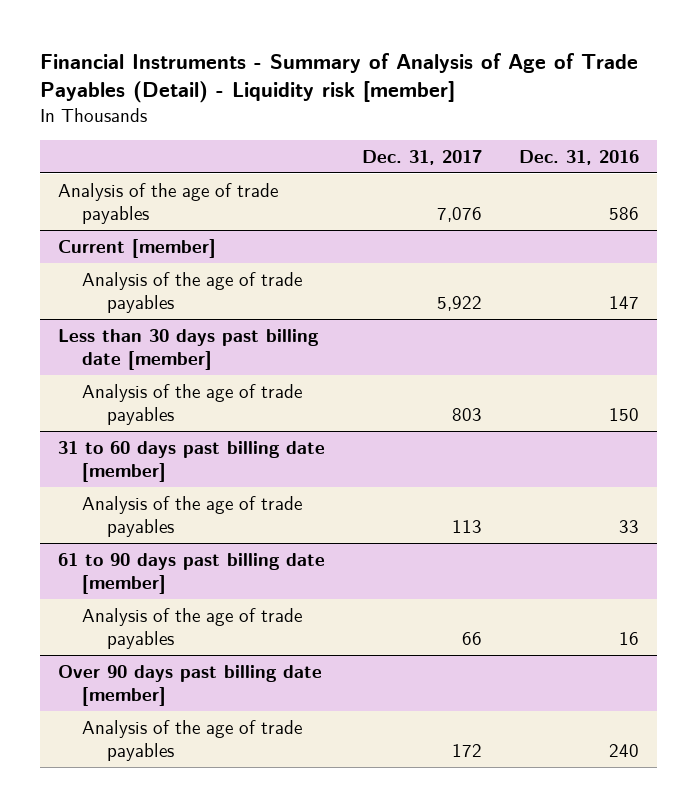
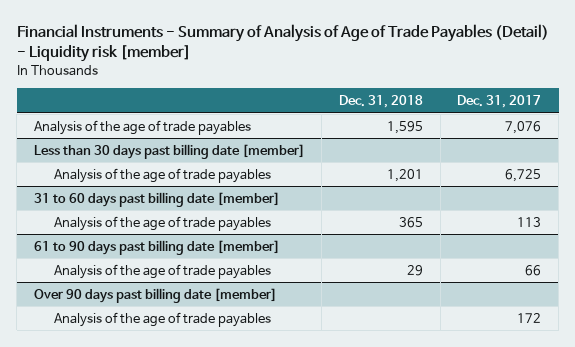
[518,150,639,166] Dec. 31, 2016 -> none
none -> [339,95,424,109] Dec. 31, 2018
[58,238,217,258] Current [member] -> none
[82,271,303,314] Analysis of the age of trade payables -> none
[452,408,483,422] 803 -> [505,168,542,182] 6,725

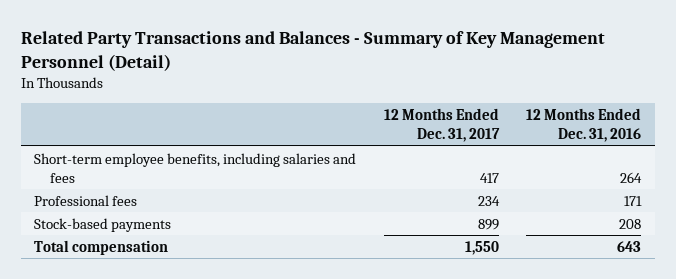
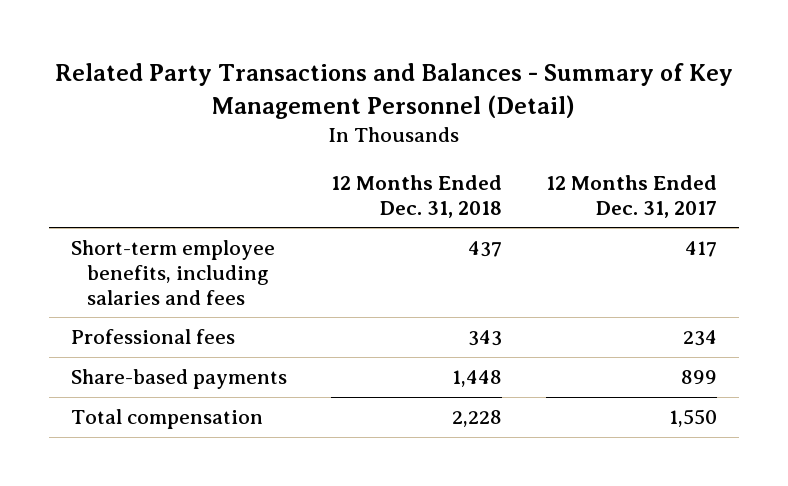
[526,108,642,143] 12 Months Ended Dec. 31, 2016 -> none
none -> [330,174,502,218] 12 Months Ended Dec. 31, 2018
[34,217,172,232] Stock-based payments -> [70,368,287,389] Share-based payments

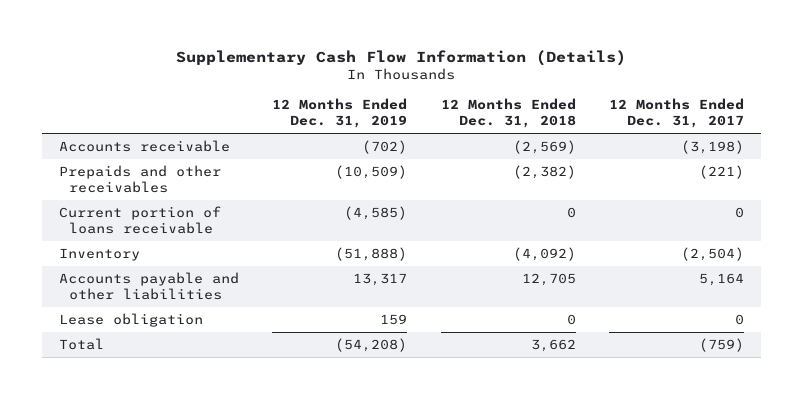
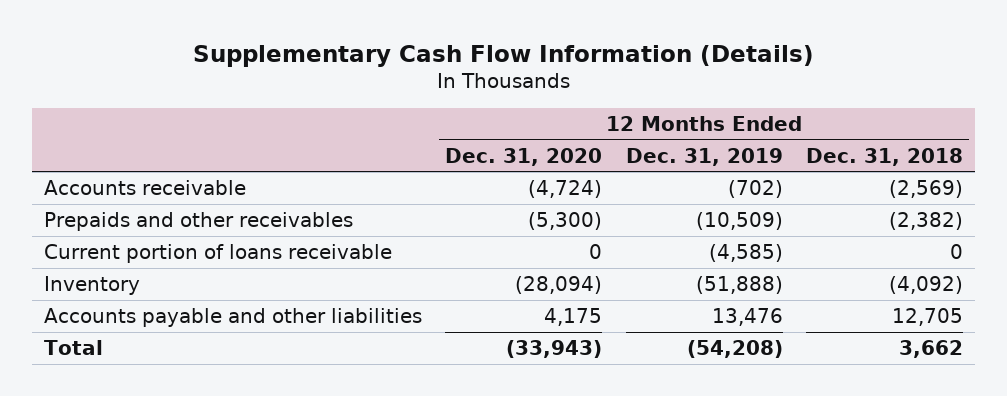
[609,97,745,129] 12 Months Ended Dec. 31, 2017 -> none
none -> [445,147,603,166] Dec. 31, 2020
[58,312,203,327] Lease obligation -> none
[353,272,408,286] 13,317 -> [711,307,783,326] 13,476

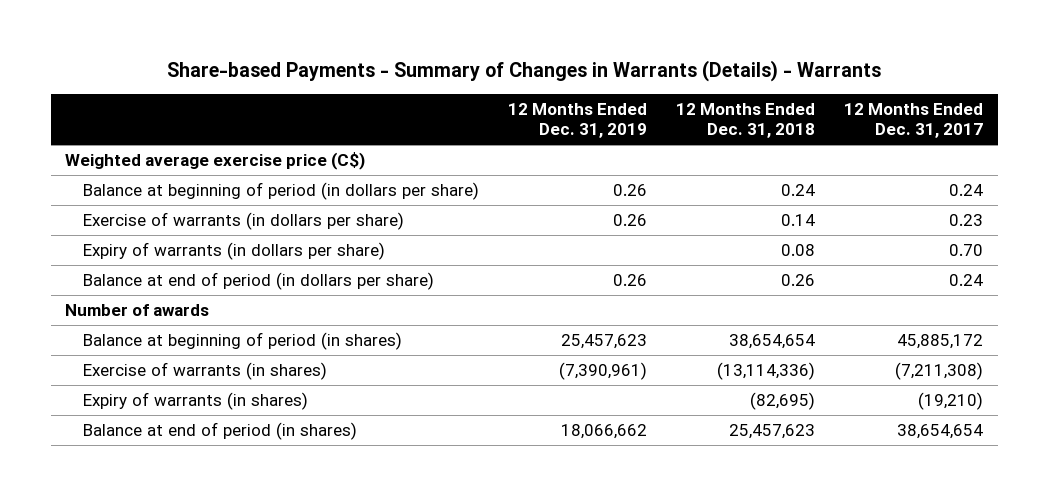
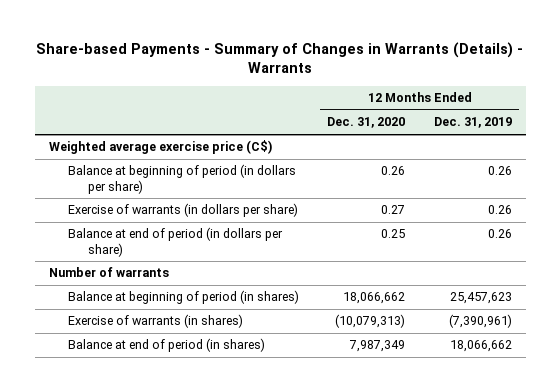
[676,102,816,139] 12 Months Ended Dec. 31, 2018 -> none
[844,102,984,139] 12 Months Ended Dec. 31, 2017 -> none
none -> [327,117,406,129] Dec. 31, 2020
[82,241,385,260] Expiry of warrants (in dollars per share) -> none
[65,303,210,316] Number of awards -> [48,267,169,278] Number of warrants
[82,391,308,410] Expiry of warrants (in shares) -> none

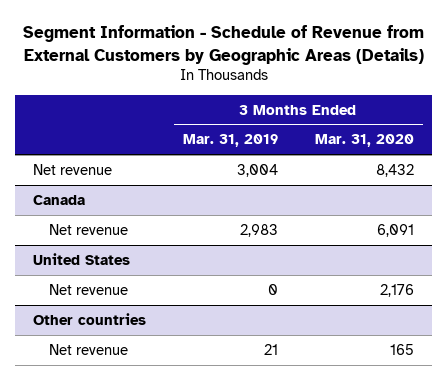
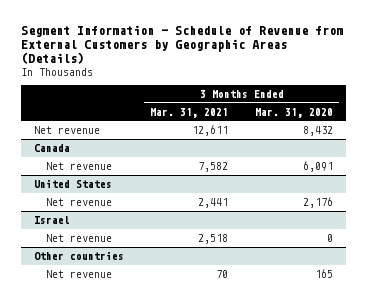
[183,134,279,148] Mar. 31, 2019 -> none
none -> [150,107,229,118] Mar. 31, 2021
none -> [34,216,71,225] Israel
none -> [46,234,113,243] Net revenue

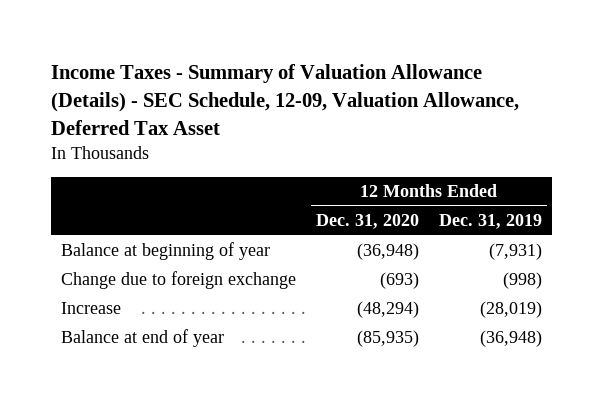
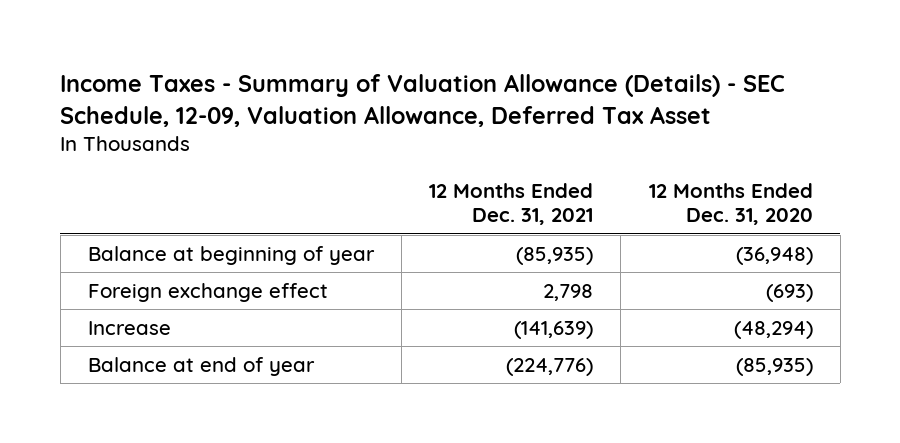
[439,214,543,230] Dec. 31, 2019 -> none
none -> [429,182,594,226] 12 Months Ended Dec. 31, 2021
[61,271,297,290] Change due to foreign exchange -> [87,282,328,302] Foreign exchange effect

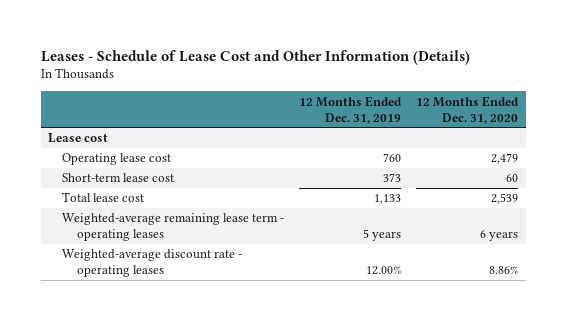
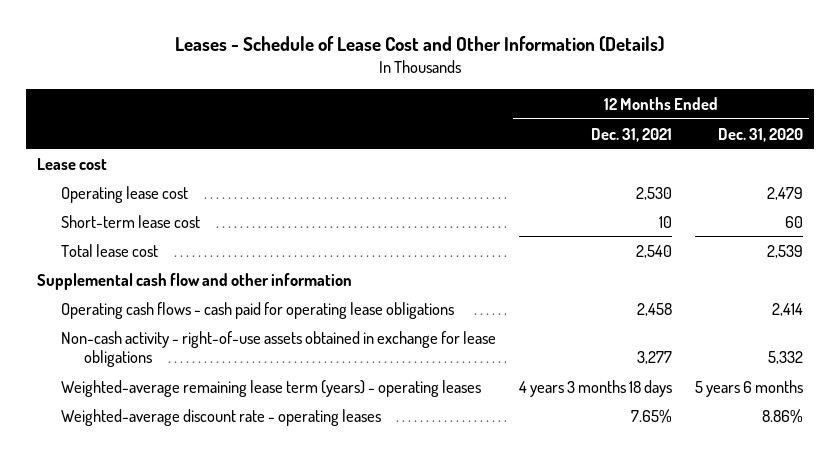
[299,95,403,124] 12 Months Ended Dec. 31, 2019 -> none
none -> [590,127,672,142] Dec. 31, 2021
none -> [37,272,353,290] Supplemental cash flow and other information
none -> [60,301,454,319] Operating cash flows - cash paid for operating lease obligations
none -> [60,330,496,368] Non-cash activity - right-of-use assets obtained in exchange for lease obligations
[62,213,285,242] Weighted-average remaining lease term - operating leases -> [60,379,481,397] Weighted-average remaining lease term (years) - operating leases
[480,230,519,242] 6 years -> [694,379,803,397] 5 years 6 months

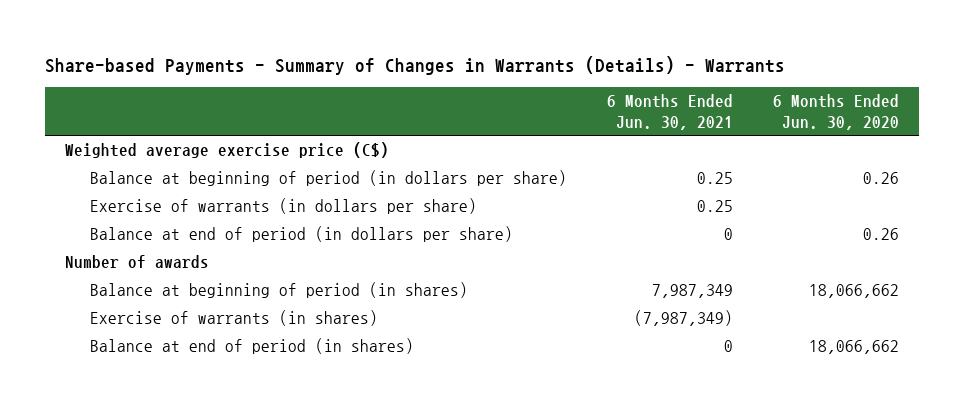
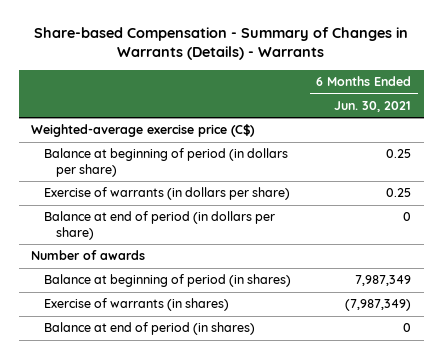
[45,55,786,75] Share-based Payments - Summary of Changes in Warrants (Details) - Warrants -> [34,27,409,61] Share-based Compensation - Summary of Changes in Warrants (Details) - Warrants
[773,94,900,130] 6 Months Ended Jun. 30, 2020 -> none
[65,142,390,159] Weighted average exercise price (C$) -> [31,124,256,138] Weighted-average exercise price (C$)

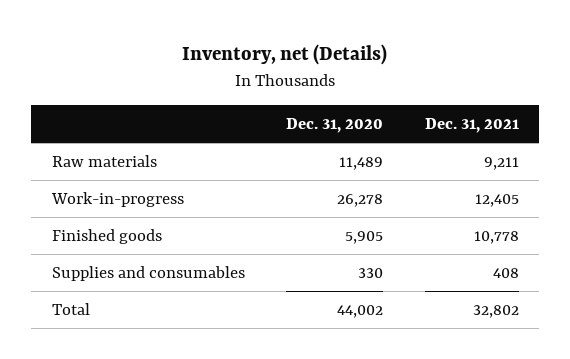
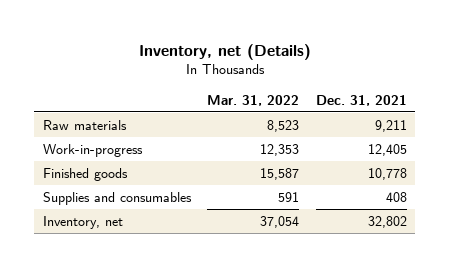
[286,117,384,133] Dec. 31, 2020 -> none
none -> [207,94,300,106] Mar. 31, 2022
[51,302,90,315] Total -> [42,215,123,229] Inventory, net

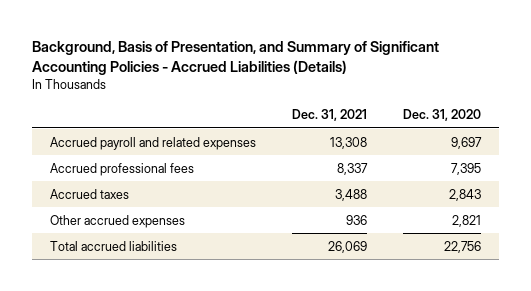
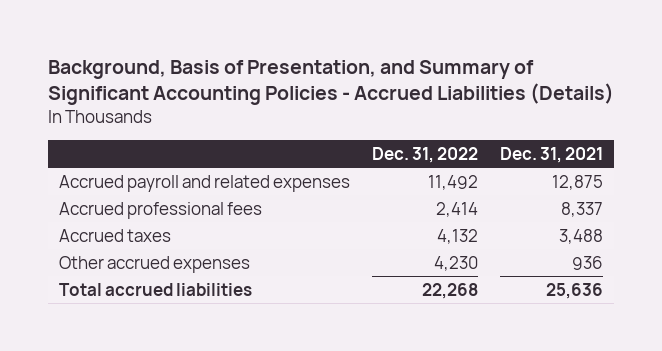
[402,109,481,122] Dec. 31, 2020 -> none
none -> [371,147,478,164] Dec. 31, 2022
[329,136,367,149] 13,308 -> [552,174,604,190] 12,875
[327,240,367,253] 26,069 -> [546,282,604,299] 25,636

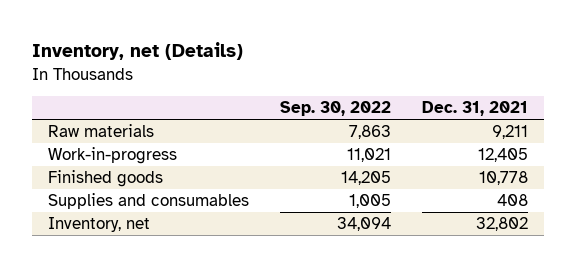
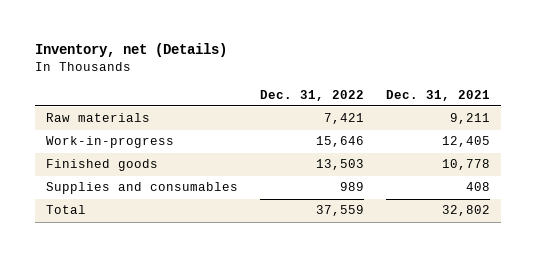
[279,101,391,117] Sep. 30, 2022 -> none
none -> [260,89,365,101] Dec. 31, 2022
[47,217,150,233] Inventory, net -> [46,205,87,215] Total

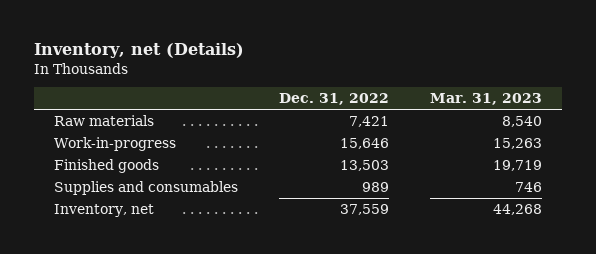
[386,89,491,101] Dec. 31, 2021 -> none
none -> [429,93,542,106] Mar. 31, 2023
[46,205,87,215] Total -> [54,204,155,218] Inventory, net

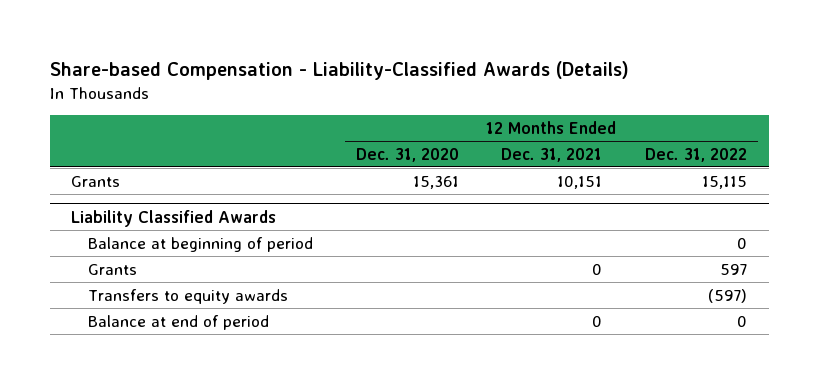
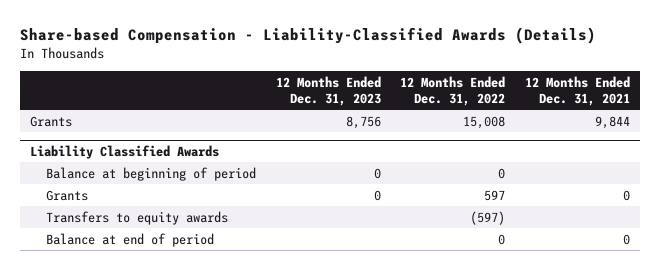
[355,147,459,162] Dec. 31, 2020 -> none
none -> [275,75,381,106] 12 Months Ended Dec. 31, 2023
[557,175,603,189] 10,151 -> [595,115,631,129] 9,844
[702,175,748,189] 15,115 -> [463,115,506,129] 15,008

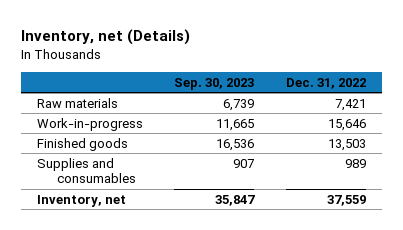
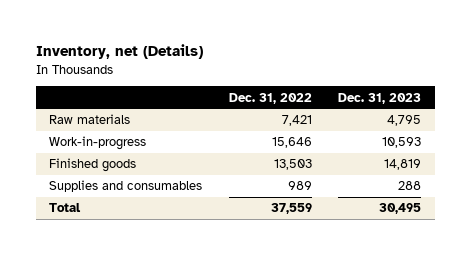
[174,78,255,91] Sep. 30, 2023 -> none
none -> [338,92,422,104] Dec. 31, 2023
[36,194,126,207] Inventory, net -> [49,203,82,213] Total

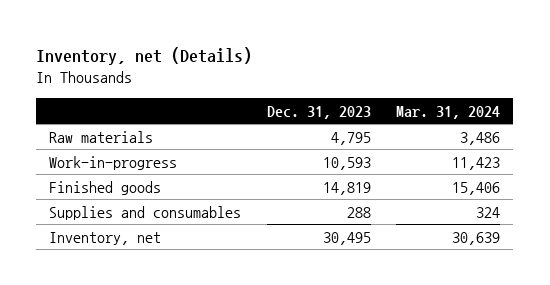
[228,92,312,104] Dec. 31, 2022 -> none
none -> [396,105,501,119] Mar. 31, 2024
[49,203,82,213] Total -> [49,231,162,245] Inventory, net

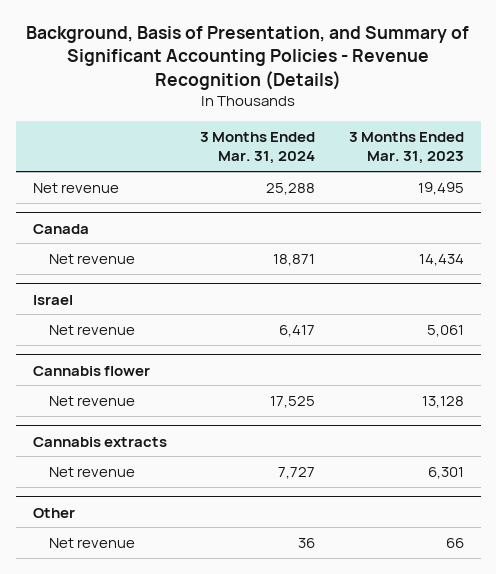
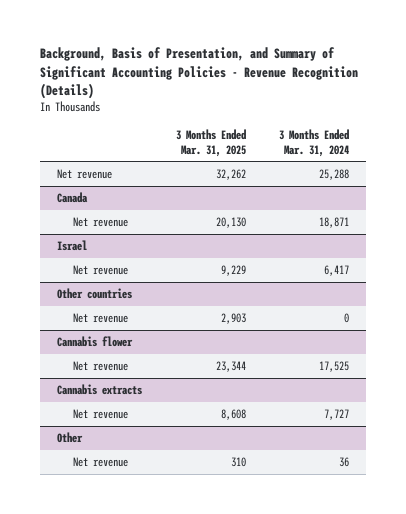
[348,131,464,165] 3 Months Ended Mar. 31, 2023 -> none
none -> [175,128,246,157] 3 Months Ended Mar. 31, 2025
none -> [57,287,133,299] Other countries
none -> [73,312,129,323] Net revenue

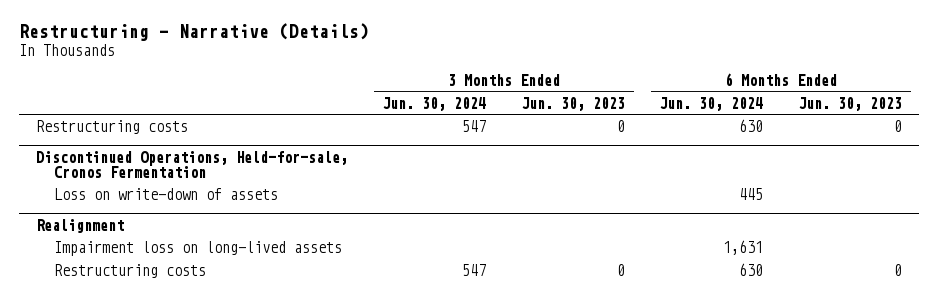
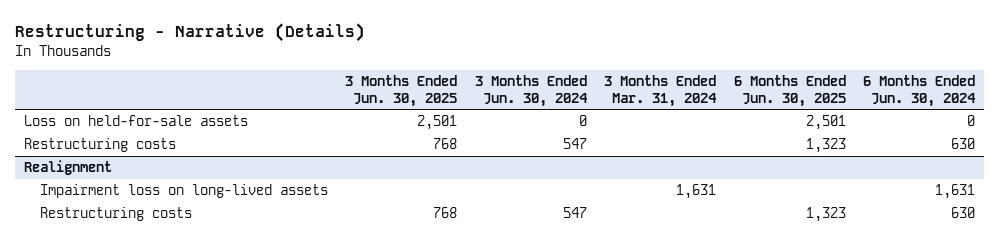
[520,96,625,111] Jun. 30, 2023 -> none
[797,96,902,111] Jun. 30, 2023 -> none
none -> [345,75,458,107] 3 Months Ended Jun. 30, 2025
none -> [604,75,718,107] 3 Months Ended Mar. 31, 2024
none -> [733,75,846,107] 6 Months Ended Jun. 30, 2025
none -> [23,115,248,127] Loss on held-for-sale assets
[35,150,348,178] Discontinued Operations, Held-for-sale, Cronos Fermentation -> none
[54,188,279,201] Loss on write-down of assets -> none

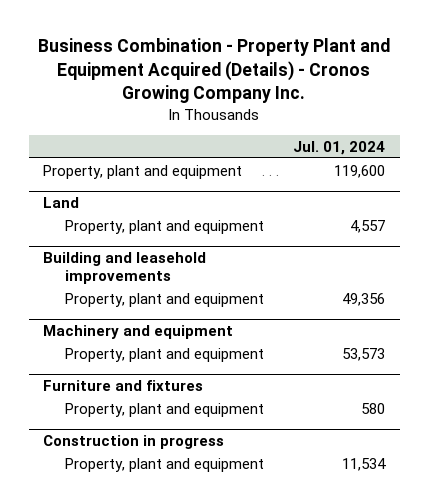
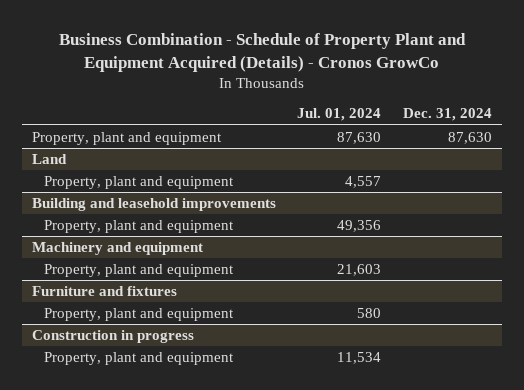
[38,38,391,104] Business Combination - Property Plant and Equipment Acquired (Details) - Cronos Growing Company Inc. -> [58,32,466,72] Business Combination - Schedule of Property Plant and Equipment Acquired (Details) - Cronos GrowCo
none -> [402,108,492,122] Dec. 31, 2024
[334,164,386,178] 119,600 -> [337,131,382,144] 87,630
[342,347,386,361] 53,573 -> [337,263,382,276] 21,603

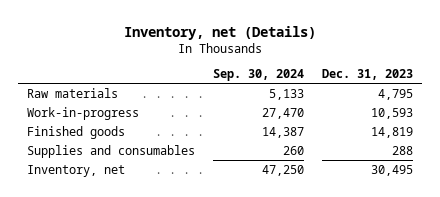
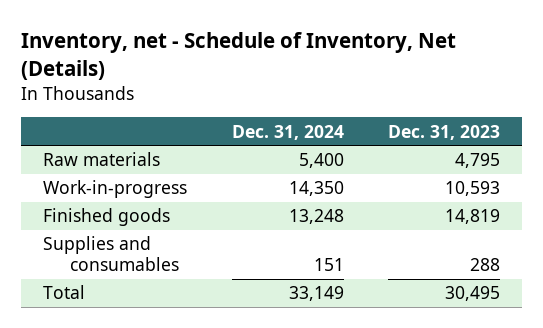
[123,25,316,40] Inventory, net (Details) -> [20,32,456,80] Inventory, net - Schedule of Inventory, Net (Details)
[212,69,304,82] Sep. 30, 2024 -> none
none -> [231,124,344,140] Dec. 31, 2024
[26,164,125,177] Inventory, net -> [43,285,86,300] Total

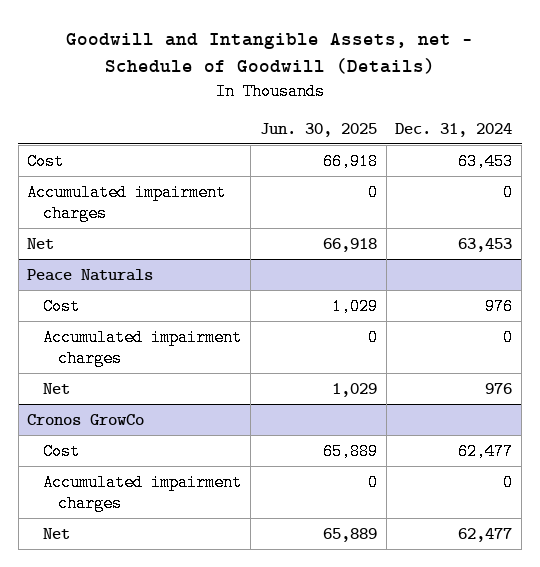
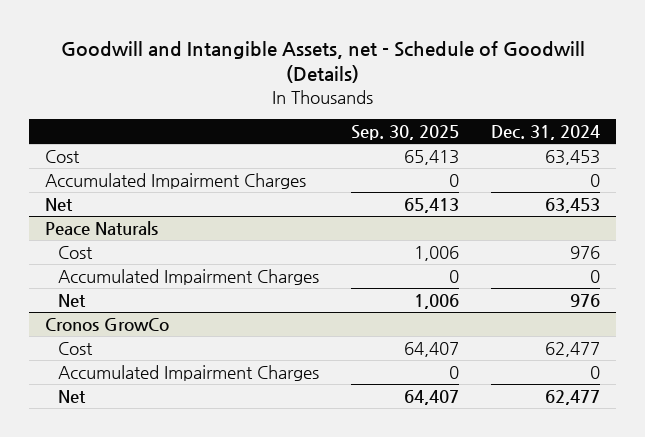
[259,122,377,137] Jun. 30, 2025 -> none
none -> [351,124,460,140] Sep. 30, 2025
[27,183,227,222] Accumulated impairment charges -> [45,172,307,189] Accumulated Impairment Charges
[42,328,242,367] Accumulated impairment charges -> [58,268,320,285] Accumulated Impairment Charges
[42,473,242,512] Accumulated impairment charges -> [58,364,320,381] Accumulated Impairment Charges

